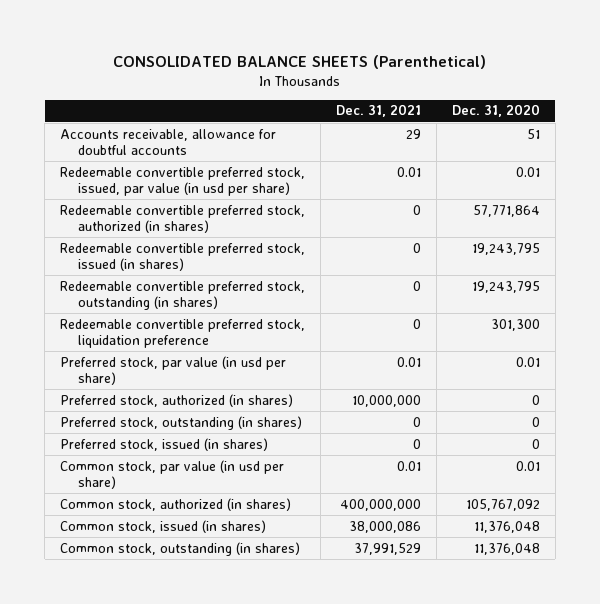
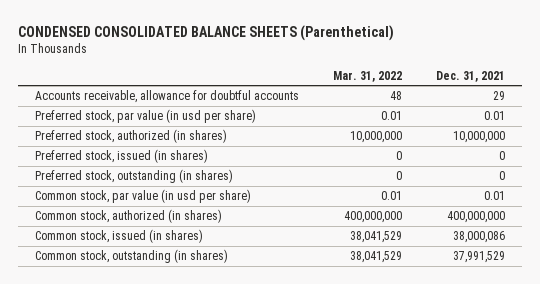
[113,54,487,69] CONSOLIDATED BALANCE SHEETS (Parenthetical) -> [17,24,394,41] CONDENSED CONSOLIDATED BALANCE SHEETS (Parenthetical)
[451,104,540,118] Dec. 31, 2020 -> none
none -> [333,70,403,82] Mar. 31, 2022
[60,166,306,197] Redeemable convertible preferred stock, issued, par value (in usd per share) -> none
[60,204,306,234] Redeemable convertible preferred stock, authorized (in shares) -> none
[60,242,306,272] Redeemable convertible preferred stock, issued (in shares) -> none
[60,280,306,311] Redeemable convertible preferred stock, outstanding (in shares) -> none
[60,318,306,349] Redeemable convertible preferred stock, liquidation preference -> none
[60,415,303,430] Preferred stock, outstanding (in shares) -> [34,169,233,184] Preferred stock, outstanding (in shares)

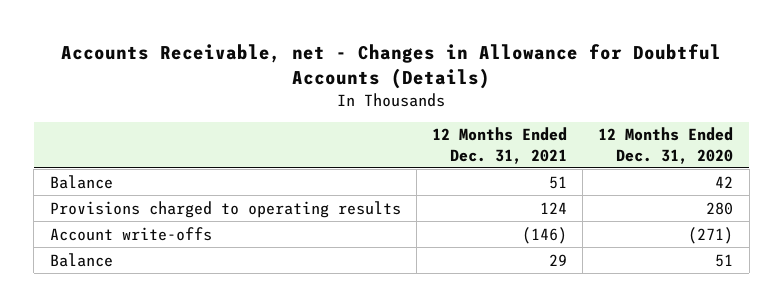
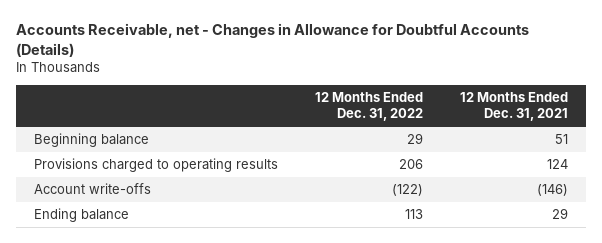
[598,127,734,164] 12 Months Ended Dec. 31, 2020 -> none
none -> [314,92,423,122] 12 Months Ended Dec. 31, 2022
[49,174,113,189] Balance -> [34,133,150,148] Beginning balance
[49,252,113,267] Balance -> [34,208,130,223] Ending balance

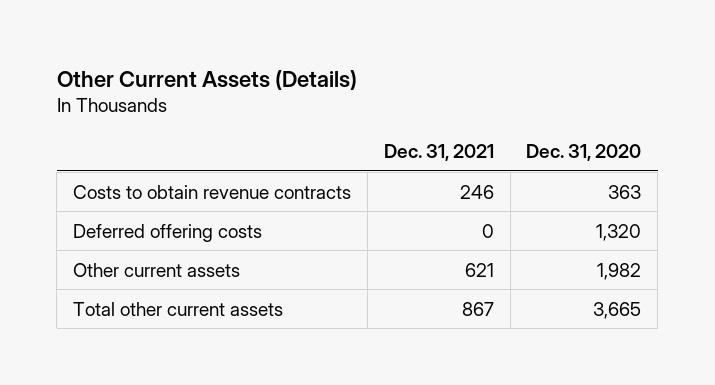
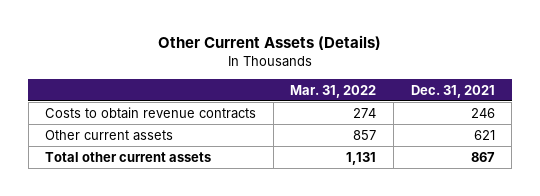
[526,144,642,162] Dec. 31, 2020 -> none
none -> [290,84,377,98] Mar. 31, 2022
[73,223,263,242] Deferred offering costs -> none

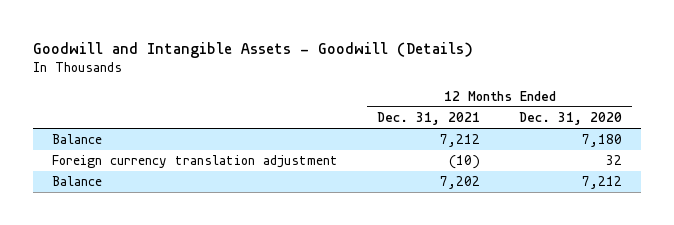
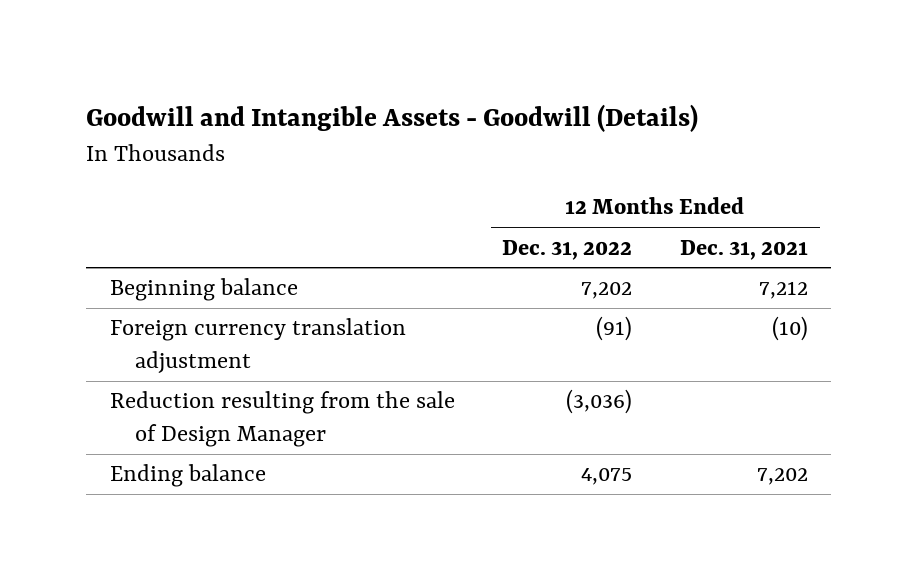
[518,112,622,126] Dec. 31, 2020 -> none
none -> [502,239,633,260] Dec. 31, 2022
[52,134,103,145] Balance -> [110,278,299,302] Beginning balance
none -> [110,391,456,448] Reduction resulting from the sale of Design Manager
[52,176,103,187] Balance -> [110,464,267,488] Ending balance

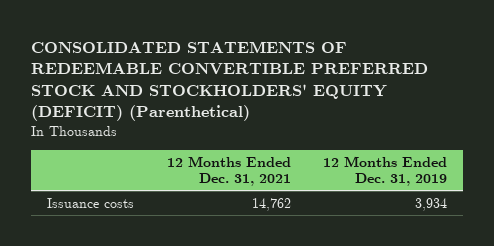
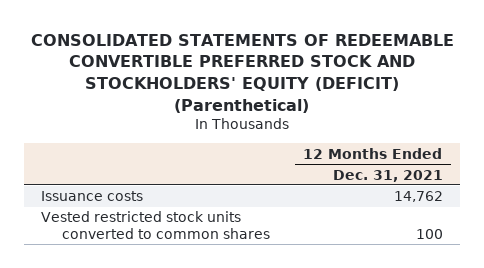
[322,155,447,187] 12 Months Ended Dec. 31, 2019 -> none
none -> [40,211,271,239] Vested restricted stock units converted to common shares

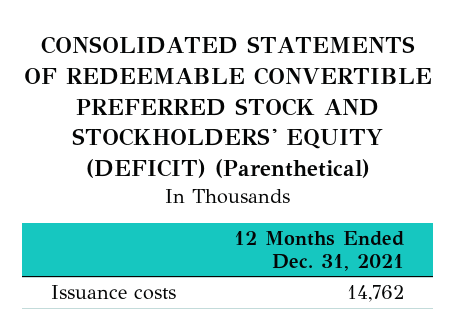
[40,211,271,239] Vested restricted stock units converted to common shares -> none

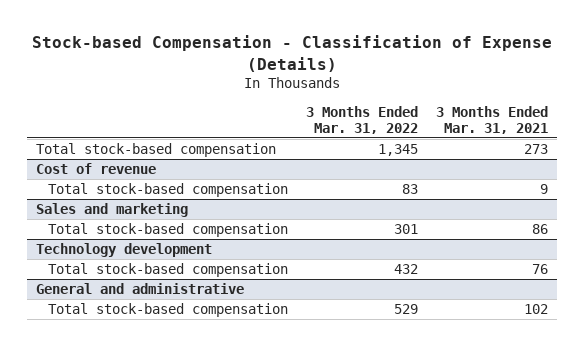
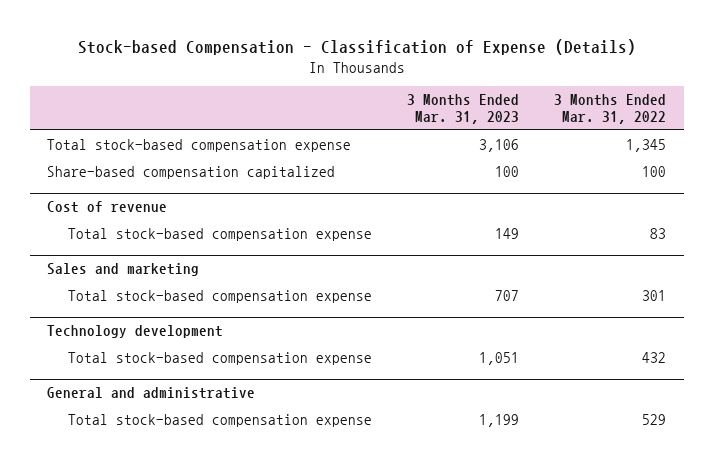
[436,105,549,134] 3 Months Ended Mar. 31, 2021 -> none
none -> [406,94,519,124] 3 Months Ended Mar. 31, 2023
[36,142,277,157] Total stock-based compensation -> [47,139,352,153] Total stock-based compensation expense
none -> [47,166,336,180] Share-based compensation capitalized
[47,182,288,197] Total stock-based compensation -> [67,228,372,242] Total stock-based compensation expense
[47,222,288,237] Total stock-based compensation -> [67,290,372,304] Total stock-based compensation expense
[47,262,288,277] Total stock-based compensation -> [67,352,372,366] Total stock-based compensation expense
[47,302,288,317] Total stock-based compensation -> [67,414,372,428] Total stock-based compensation expense

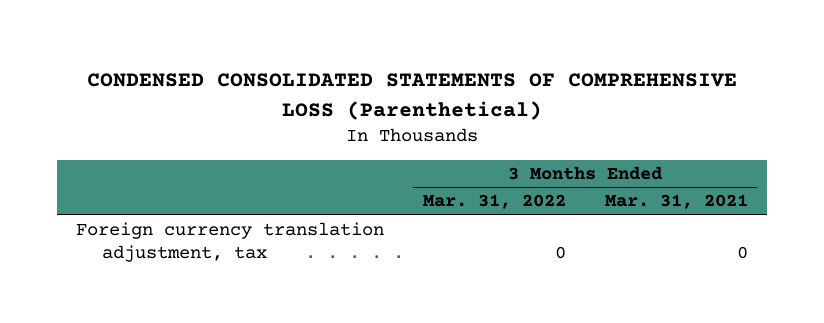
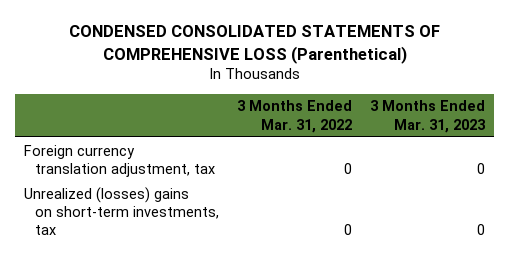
[604,194,748,210] Mar. 31, 2021 -> none
none -> [370,100,487,133] 3 Months Ended Mar. 31, 2023
none -> [23,186,219,236] Unrealized (losses) gains on short-term investments, tax

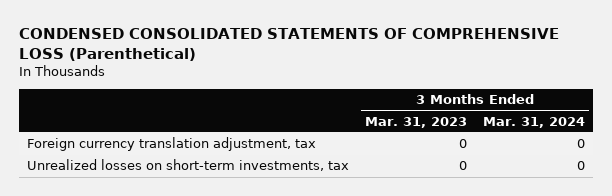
[236,100,352,133] 3 Months Ended Mar. 31, 2022 -> none
none -> [482,116,585,128] Mar. 31, 2024
[23,186,219,236] Unrealized (losses) gains on short-term investments, tax -> [27,159,350,172] Unrealized losses on short-term investments, tax

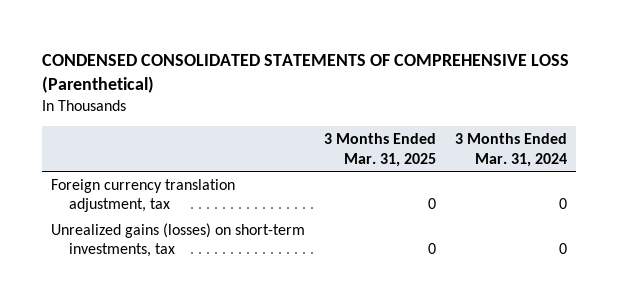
[364,116,467,128] Mar. 31, 2023 -> none
none -> [323,133,436,167] 3 Months Ended Mar. 31, 2025
[27,159,350,172] Unrealized losses on short-term investments, tax -> [51,222,306,258] Unrealized gains (losses) on short-term investments, tax

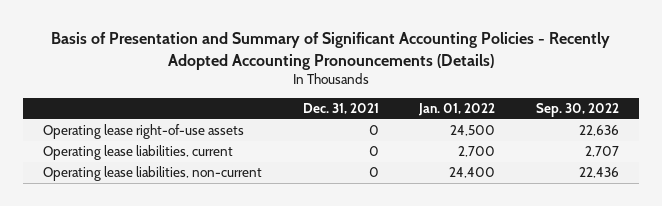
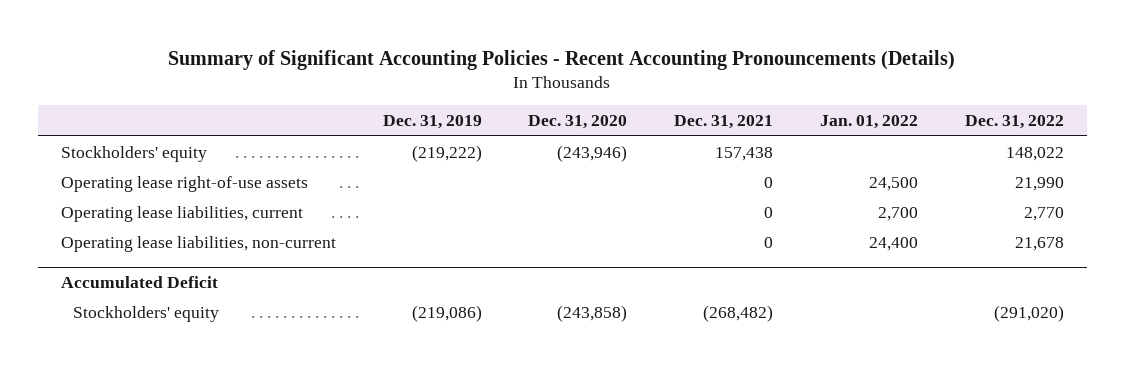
[51,32,611,70] Basis of Presentation and Summary of Significant Accounting Policies - Recently Adopted Accounting Pronouncements (Details) -> [168,49,956,70] Summary of Significant Accounting Policies - Recent Accounting Pronouncements (Details)
[535,103,619,118] Sep. 30, 2022 -> none
none -> [382,115,482,130] Dec. 31, 2019
none -> [528,115,628,130] Dec. 31, 2020
none -> [964,115,1064,130] Dec. 31, 2022
none -> [60,145,207,162] Stockholders' equity
none -> [60,275,218,288] Accumulated Deficit
none -> [73,305,220,322] Stockholders' equity

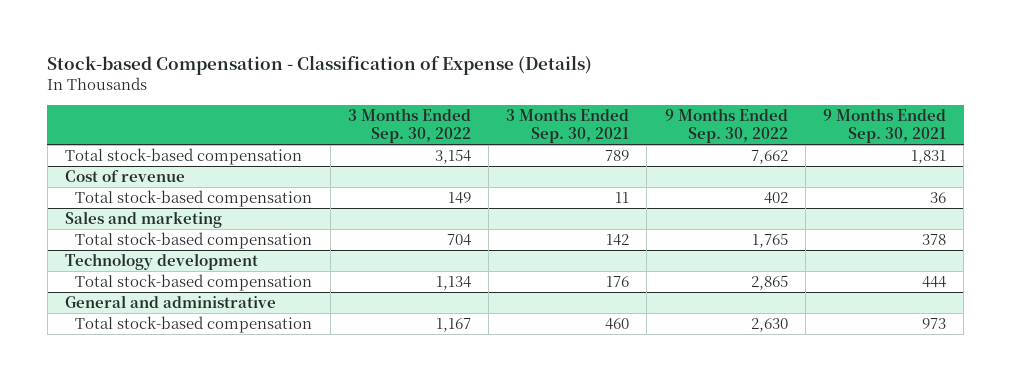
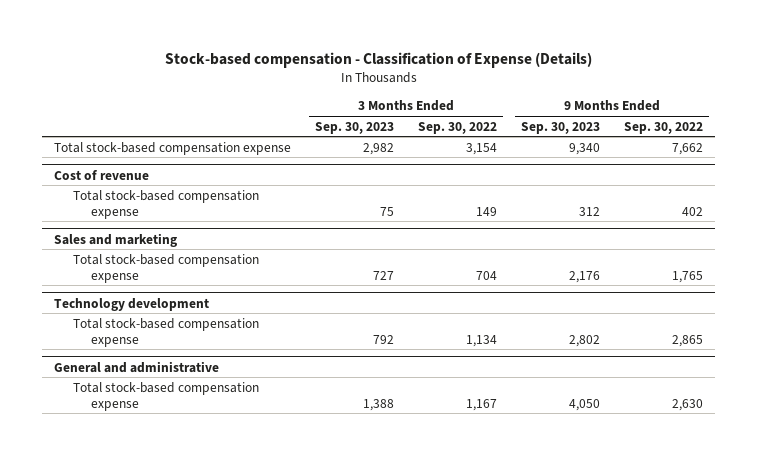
[47,55,593,76] Stock-based Compensation - Classification of Expense (Details) -> [164,51,592,68] Stock-based compensation - Classification of Expense (Details)
[506,108,630,144] 3 Months Ended Sep. 30, 2021 -> none
[822,108,946,144] 9 Months Ended Sep. 30, 2021 -> none
none -> [315,121,395,134] Sep. 30, 2023
none -> [520,121,600,134] Sep. 30, 2023
[64,148,302,166] Total stock-based compensation -> [54,141,292,155] Total stock-based compensation expense
[75,190,313,208] Total stock-based compensation -> [72,189,259,219] Total stock-based compensation expense
[75,232,313,250] Total stock-based compensation -> [72,253,259,283] Total stock-based compensation expense
[75,274,313,292] Total stock-based compensation -> [72,317,259,347] Total stock-based compensation expense
[75,316,313,334] Total stock-based compensation -> [72,381,259,411] Total stock-based compensation expense

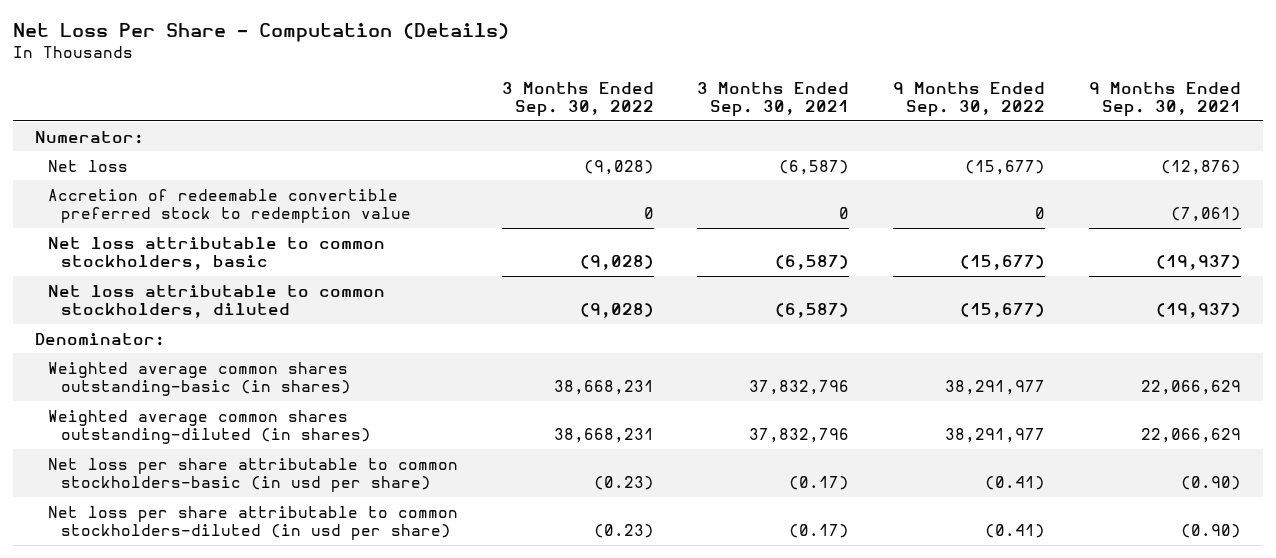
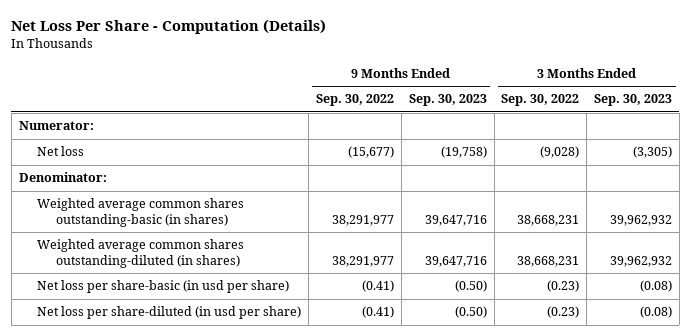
[697,81,850,117] 3 Months Ended Sep. 30, 2021 -> none
[1089,81,1242,117] 9 Months Ended Sep. 30, 2021 -> none
none -> [408,94,487,107] Sep. 30, 2023
none -> [593,94,672,107] Sep. 30, 2023
[47,188,411,224] Accretion of redeemable convertible preferred stock to redemption value -> none
[47,236,385,271] Net loss attributable to common stockholders, basic -> none
[47,284,385,319] Net loss attributable to common stockholders, diluted -> none
[47,457,458,493] Net loss per share attributable to common stockholders-basic (in usd per share) -> [37,280,290,294] Net loss per share-basic (in usd per share)
[47,505,458,541] Net loss per share attributable to common stockholders-diluted (in usd per share) -> [37,306,302,320] Net loss per share-diluted (in usd per share)

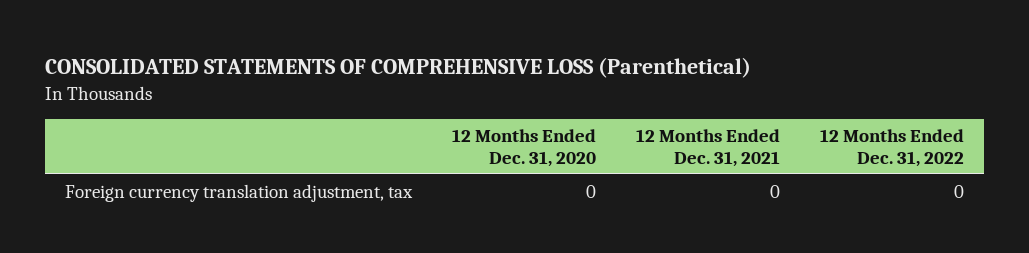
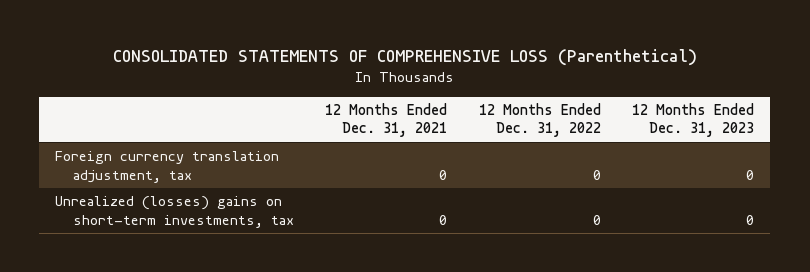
[452,128,597,167] 12 Months Ended Dec. 31, 2020 -> none
none -> [632,103,755,138] 12 Months Ended Dec. 31, 2023
none -> [55,196,294,228] Unrealized (losses) gains on short-term investments, tax

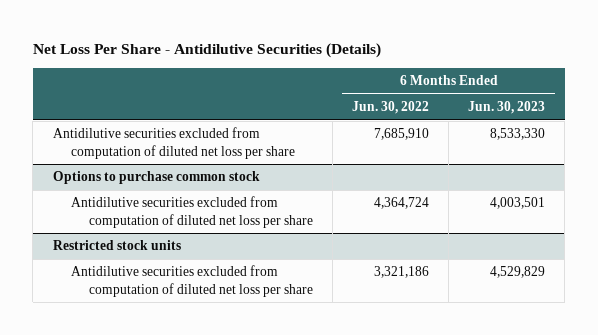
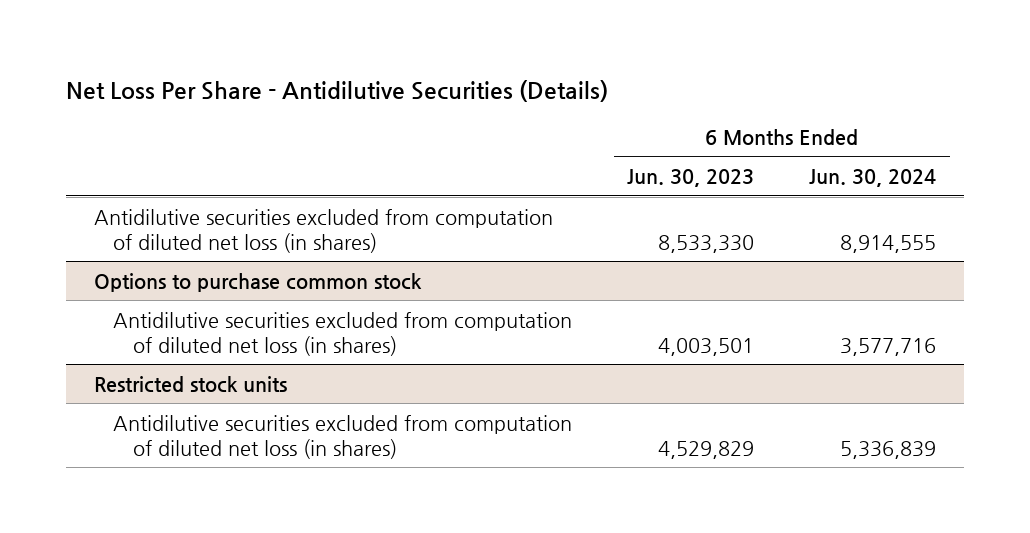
[351,101,429,115] Jun. 30, 2022 -> none
none -> [809,169,937,188] Jun. 30, 2024
[52,127,295,159] Antidilutive securities excluded from computation of diluted net loss per share -> [93,208,553,253] Antidilutive securities excluded from computation of diluted net loss (in shares)
[70,196,313,228] Antidilutive securities excluded from computation of diluted net loss per share -> [113,311,573,356] Antidilutive securities excluded from computation of diluted net loss (in shares)
[70,265,313,297] Antidilutive securities excluded from computation of diluted net loss per share -> [113,414,573,459] Antidilutive securities excluded from computation of diluted net loss (in shares)

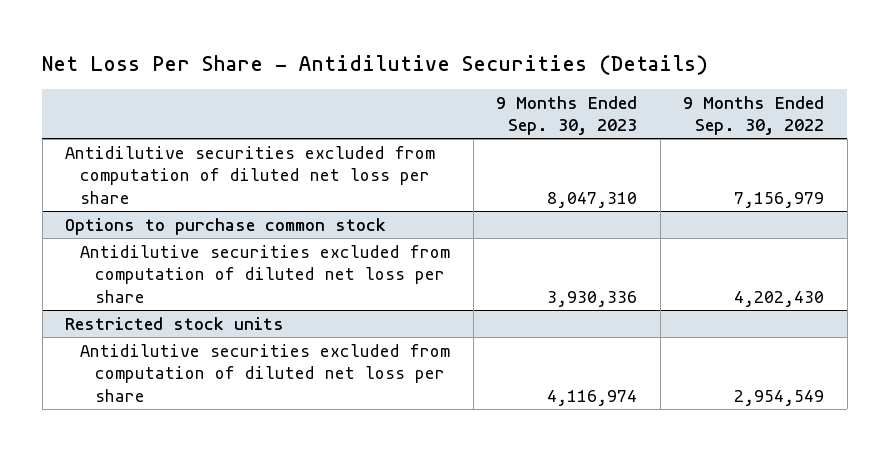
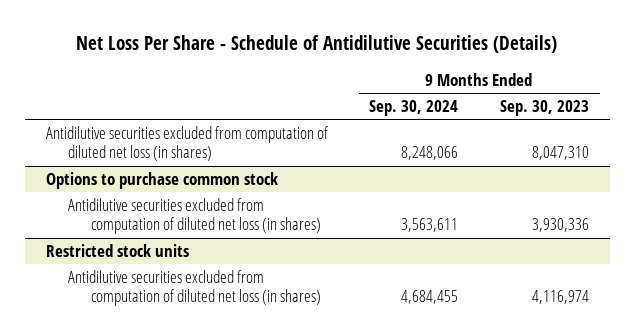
[42,54,709,75] Net Loss Per Share - Antidilutive Securities (Details) -> [76,35,558,54] Net Loss Per Share - Schedule of Antidilutive Securities (Details)
[683,95,825,135] 9 Months Ended Sep. 30, 2022 -> none
none -> [369,100,459,117] Sep. 30, 2024
[65,145,436,204] Antidilutive securities excluded from computation of diluted net loss per share -> [45,126,329,162] Antidilutive securities excluded from computation of diluted net loss (in shares)
[80,244,451,303] Antidilutive securities excluded from computation of diluted net loss per share -> [68,198,321,235] Antidilutive securities excluded from computation of diluted net loss (in shares)
[80,343,451,402] Antidilutive securities excluded from computation of diluted net loss per share -> [68,270,321,307] Antidilutive securities excluded from computation of diluted net loss (in shares)

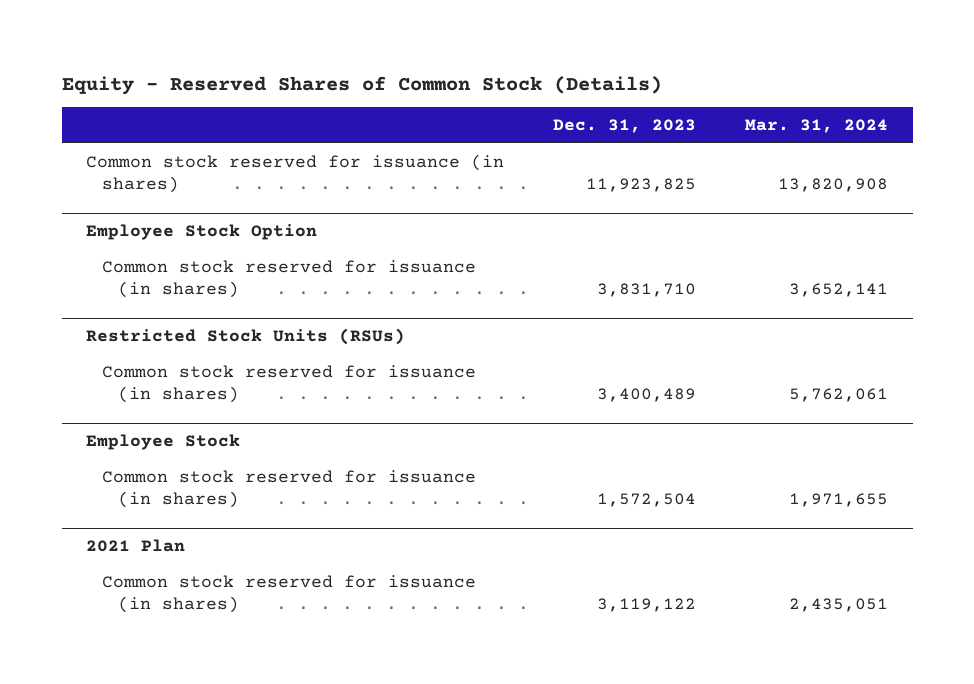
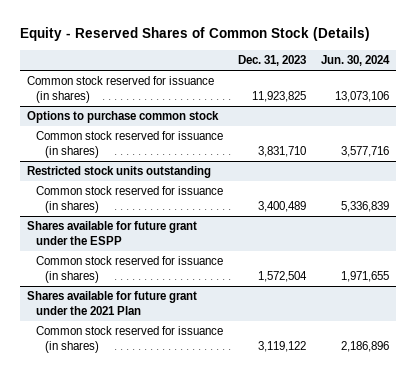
[745,119,889,134] Mar. 31, 2024 -> none
none -> [320,55,390,67] Jun. 30, 2024
[86,224,318,241] Employee Stock Option -> [27,111,220,124] Options to purchase common stock
[86,328,406,346] Restricted Stock Units (RSUs) -> [27,166,212,179] Restricted stock units outstanding
[86,434,241,451] Employee Stock -> [27,221,198,245] Shares available for future grant under the ESPP
[86,539,186,553] 2021 Plan -> [27,291,198,315] Shares available for future grant under the 2021 Plan

